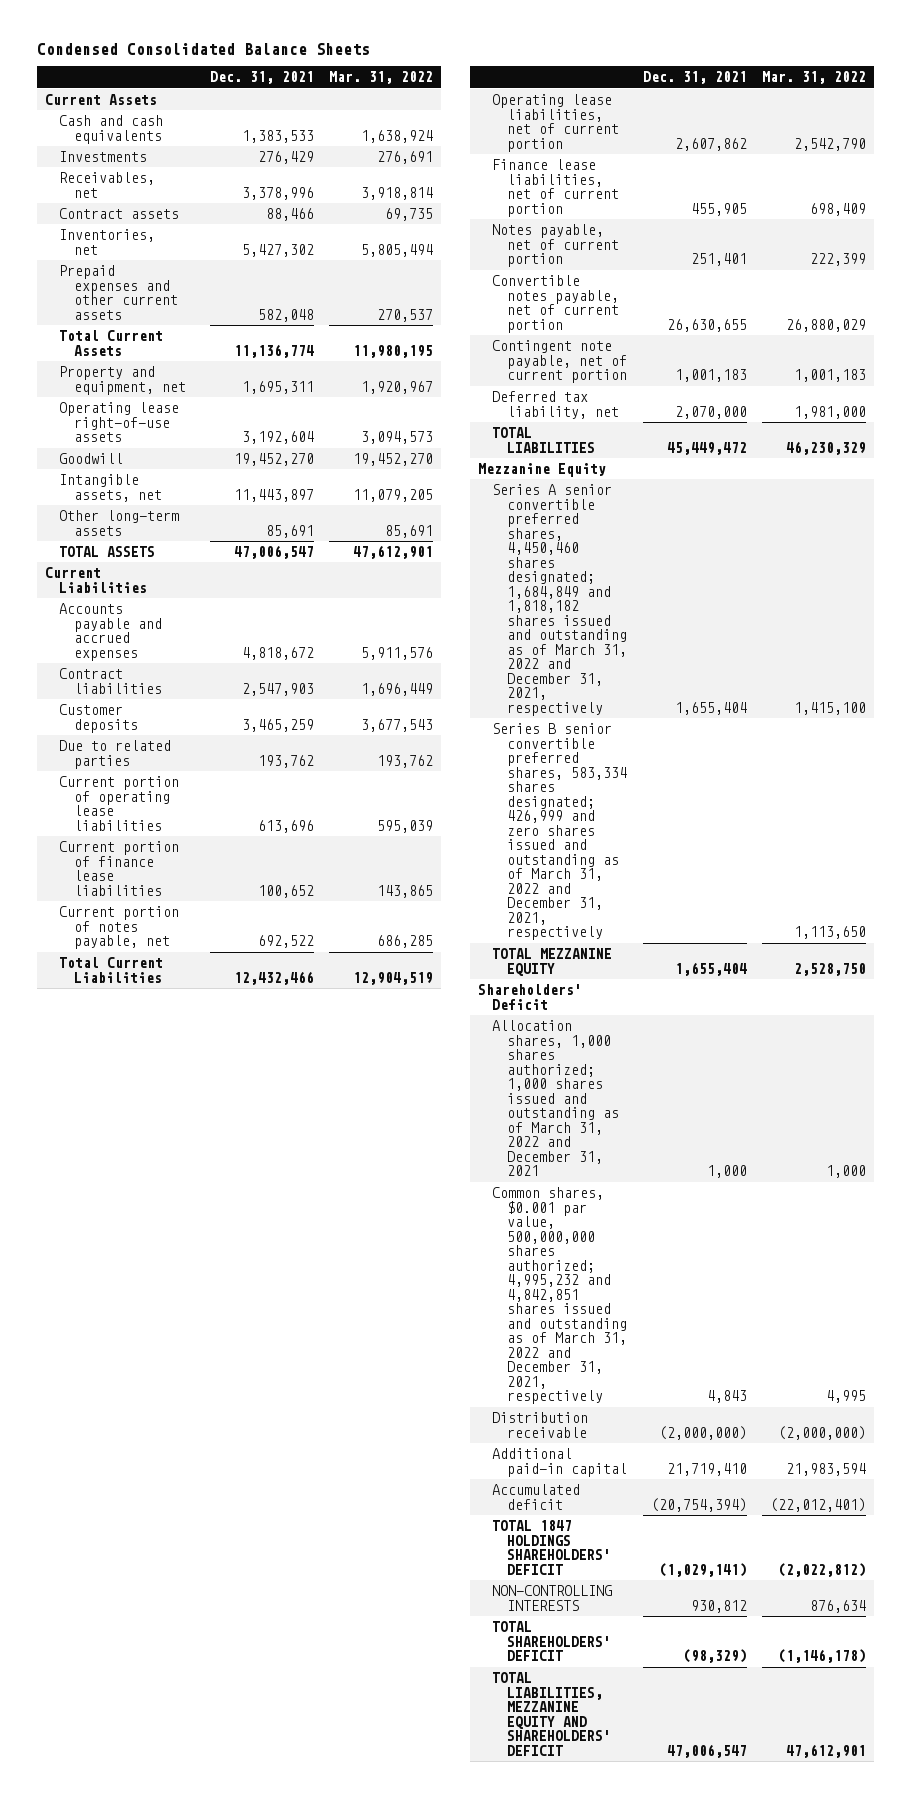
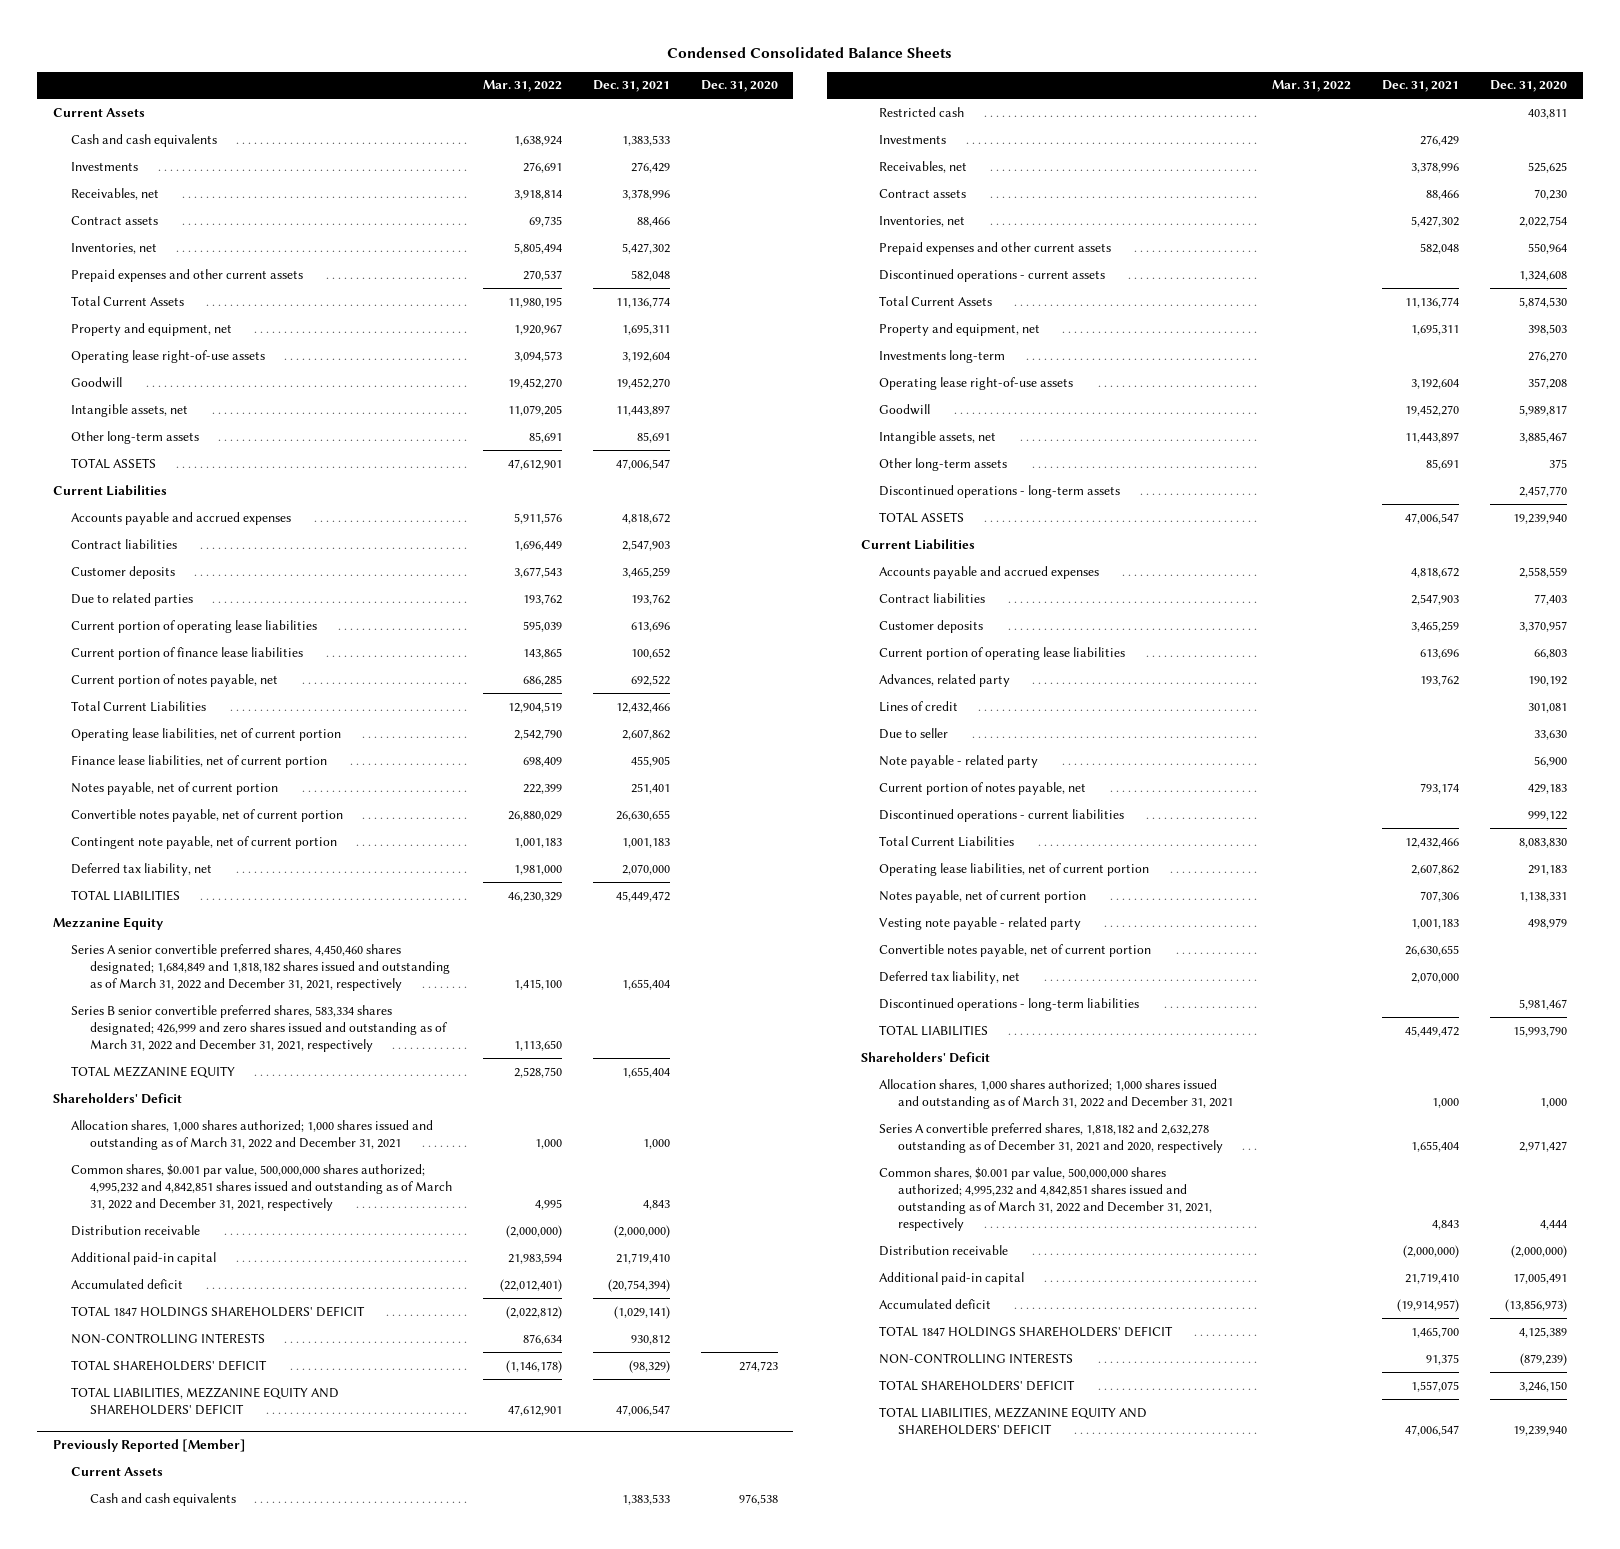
none -> [700,80,778,93] Dec. 31, 2020
none -> [52,1439,246,1453] Previously Reported [Member]
none -> [71,1466,164,1476] Current Assets
none -> [89,1492,236,1506] Cash and cash equivalents
none -> [879,106,965,117] Restricted cash
none -> [879,134,947,144] Investments
none -> [879,160,968,173] Receivables, net
none -> [879,188,967,198] Contract assets
none -> [879,215,966,227] Inventories, net
none -> [879,241,1112,255] Prepaid expenses and other current assets
none -> [879,268,1106,282] Discontinued operations - current assets
none -> [879,295,993,306] Total Current Assets
none -> [879,322,1041,336] Property and equipment, net
none -> [879,349,1006,363] Investments long-term
none -> [879,376,1074,390] Operating lease right-of-use assets
none -> [879,403,931,415] Goodwill
none -> [879,430,997,444] Intangible assets, net
none -> [879,457,1008,471] Other long-term assets
none -> [879,484,1121,498] Discontinued operations - long-term assets
none -> [879,511,965,523] TOTAL ASSETS
none -> [860,538,975,550] Current Liabilities
none -> [879,565,1100,579] Accounts payable and accrued expenses
none -> [879,592,986,603] Contract liabilities
none -> [879,619,984,633] Customer deposits
none -> [879,646,1126,660] Current portion of operating lease liabilities
none -> [879,673,1011,687] Advances, related party
none -> [879,700,959,712] Lines of credit
none -> [879,727,949,739] Due to seller
none -> [879,754,1039,768] Note payable - related party
none -> [879,781,1087,795] Current portion of notes payable, net
none -> [879,808,1125,822] Discontinued operations - current liabilities
none -> [879,835,1015,847] Total Current Liabilities
none -> [879,862,1150,876] Operating lease liabilities, net of current portion
none -> [879,889,1087,903] Notes payable, net of current portion
none -> [879,916,1082,930] Vesting note payable - related party
none -> [879,943,1152,957] Convertible notes payable, net of current portion
none -> [879,970,1021,984] Deferred tax liability, net
none -> [879,997,1140,1011] Discontinued operations - long-term liabilities
none -> [879,1024,989,1036] TOTAL LIABILITIES
none -> [860,1051,990,1063] Shareholders' Deficit
none -> [879,1078,1233,1109] Allocation shares, 1,000 shares authorized; 1,000 shares issued and outstanding as of March 31, 2022 and December 31, 2021
none -> [879,1122,1223,1153] Series A convertible preferred shares, 1,818,182 and 2,632,278 outstanding as of December 31, 2021 and 2020, respectively
none -> [879,1166,1212,1231] Common shares, $0.001 par value, 500,000,000 shares authorized; 4,995,232 and 4,842,851 shares issued and outstanding as of March 31, 2022 and December 31, 2021, respectively
none -> [879,1244,1009,1256] Distribution receivable
none -> [879,1271,1025,1285] Additional paid-in capital
none -> [879,1298,992,1309] Accumulated deficit
none -> [879,1325,1174,1337] TOTAL 1847 HOLDINGS SHAREHOLDERS' DEFICIT
none -> [879,1352,1074,1364] NON-CONTROLLING INTERESTS
none -> [879,1379,1076,1391] TOTAL SHAREHOLDERS' DEFICIT
none -> [879,1406,1148,1435] TOTAL LIABILITIES, MEZZANINE EQUITY AND SHAREHOLDERS' DEFICIT

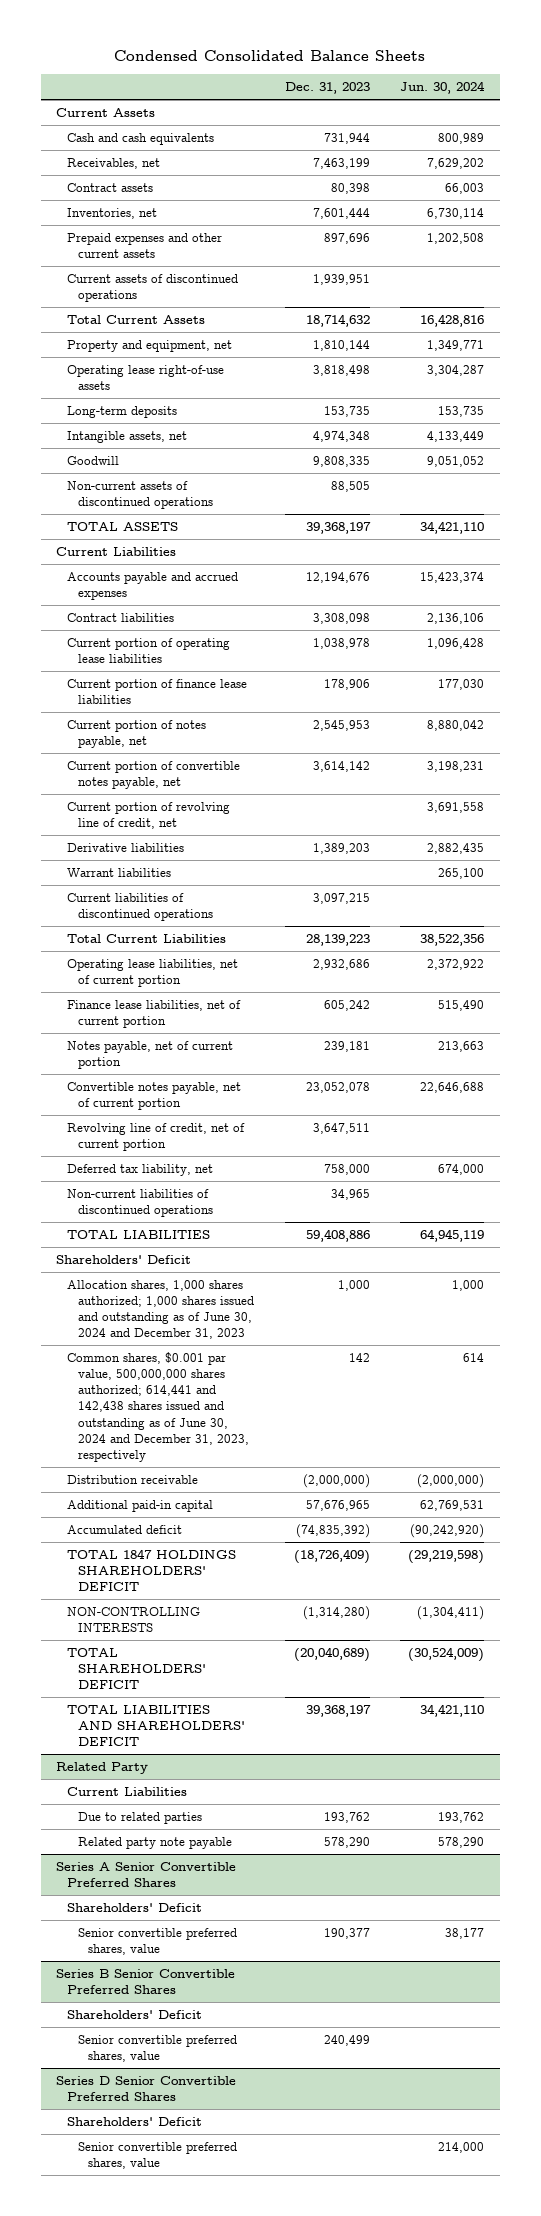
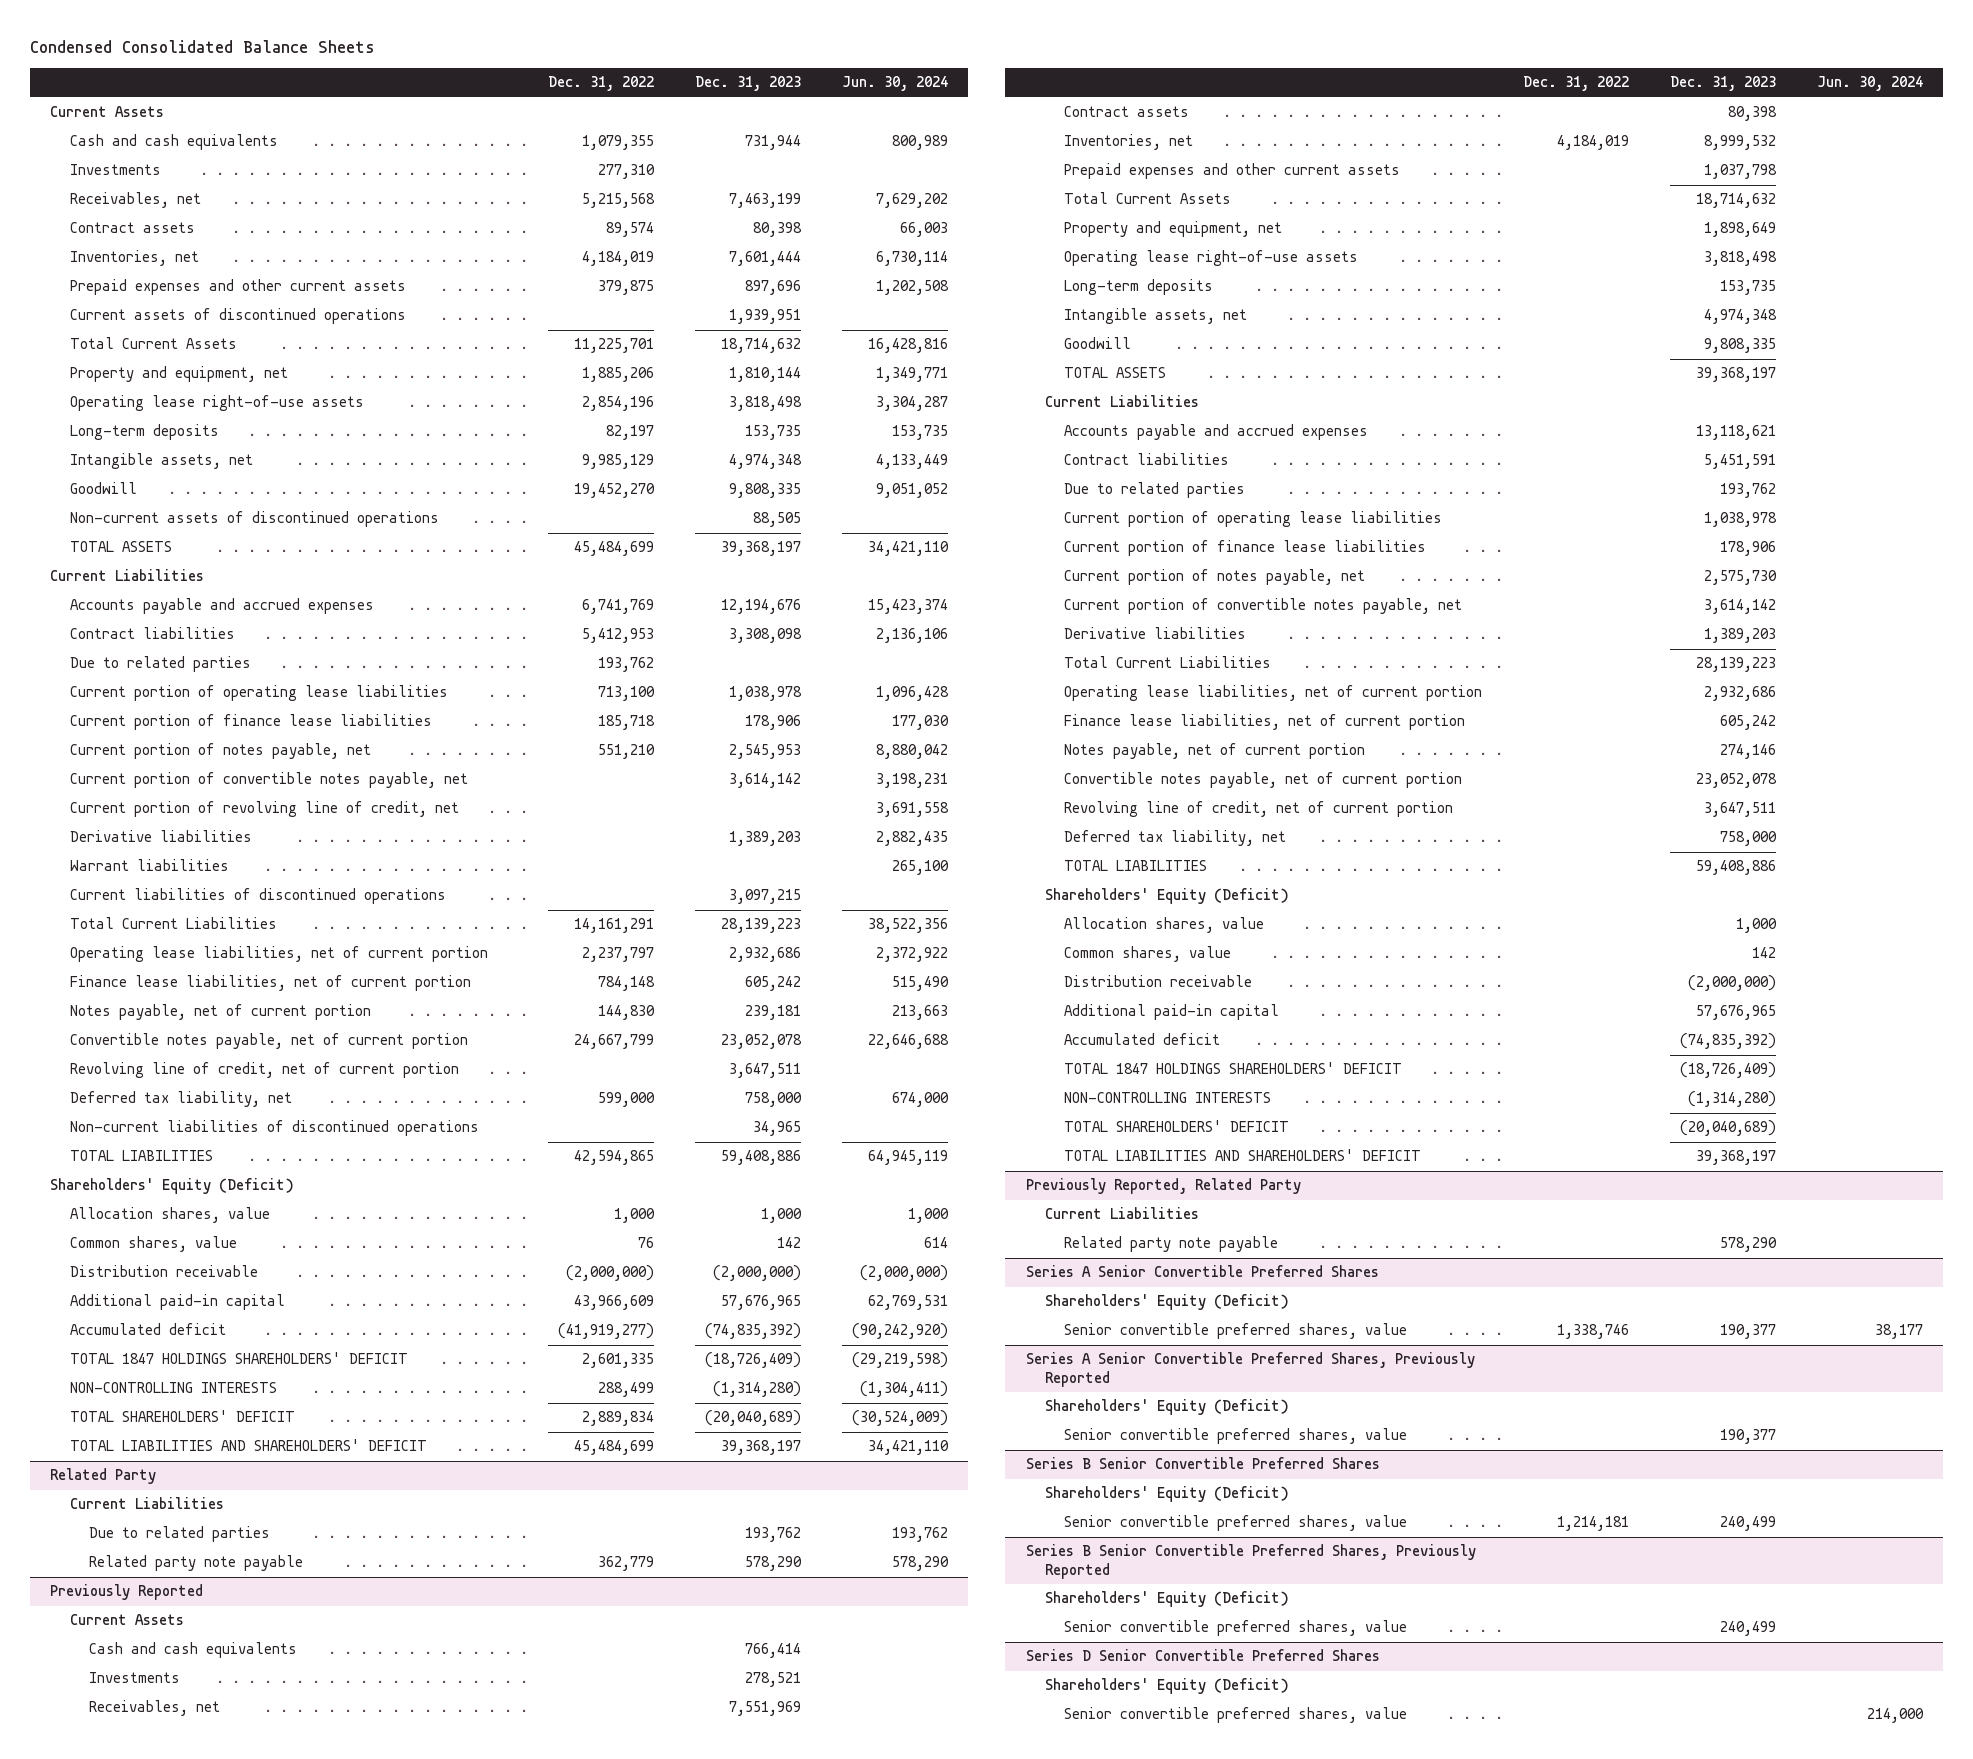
none -> [547,76,654,92] Dec. 31, 2022
none -> [69,164,161,176] Investments
none -> [69,656,251,673] Due to related parties
[56,1254,192,1264] Shareholders' Deficit -> [50,1178,295,1195] Shareholders' Equity (Deficit)
[67,1279,254,1340] Allocation shares, 1,000 shares authorized; 1,000 shares issued and outstanding as of June 30, 2024 and December 31, 2023 -> [69,1207,270,1224] Allocation shares, value
[67,1351,249,1463] Common shares, $0.001 par value, 500,000,000 shares authorized; 614,441 and 142,438 shares issued and outstanding as of June 30, 2024 and December 31, 2023, respectively -> [69,1236,237,1253] Common shares, value
none -> [50,1584,204,1601] Previously Reported
none -> [69,1614,184,1626] Current Assets
none -> [89,1642,298,1659] Cash and cash equivalents
none -> [89,1672,181,1684] Investments
none -> [89,1700,221,1717] Receivables, net
none -> [1064,106,1190,118] Contract assets
none -> [1064,134,1194,151] Inventories, net
none -> [1064,163,1401,180] Prepaid expenses and other current assets
none -> [1064,192,1232,205] Total Current Assets
none -> [1064,221,1283,238] Property and equipment, net
none -> [1064,250,1359,267] Operating lease right-of-use assets
none -> [1064,279,1214,296] Long-term deposits
none -> [1064,308,1248,325] Intangible assets, net
none -> [1064,337,1132,350] Goodwill
none -> [1064,367,1167,379] TOTAL ASSETS
none -> [1044,395,1199,408] Current Liabilities
none -> [1064,424,1369,441] Accounts payable and accrued expenses
none -> [1064,453,1230,466] Contract liabilities
none -> [1064,482,1246,499] Due to related parties
none -> [1064,511,1443,528] Current portion of operating lease liabilities
none -> [1064,540,1427,557] Current portion of finance lease liabilities
none -> [1064,569,1366,586] Current portion of notes payable, net
none -> [1064,598,1463,615] Current portion of convertible notes payable, net
none -> [1064,627,1247,640] Derivative liabilities
none -> [1064,656,1272,669] Total Current Liabilities
none -> [1064,685,1483,702] Operating lease liabilities, net of current portion
none -> [1064,714,1466,731] Finance lease liabilities, net of current portion
none -> [1064,743,1366,760] Notes payable, net of current portion
none -> [1064,772,1463,789] Convertible notes payable, net of current portion
none -> [1064,801,1454,818] Revolving line of credit, net of current portion
none -> [1064,830,1287,847] Deferred tax liability, net
none -> [1064,860,1208,872] TOTAL LIABILITIES
none -> [1044,888,1289,905] Shareholders' Equity (Deficit)
none -> [1064,917,1265,934] Allocation shares, value
none -> [1064,946,1232,963] Common shares, value
none -> [1064,975,1253,988] Distribution receivable
none -> [1064,1004,1280,1021] Additional paid-in capital
none -> [1064,1033,1221,1046] Accumulated deficit
none -> [1064,1062,1403,1075] TOTAL 1847 HOLDINGS SHAREHOLDERS' DEFICIT
none -> [1064,1092,1272,1104] NON-CONTROLLING INTERESTS
none -> [1064,1120,1290,1133] TOTAL SHAREHOLDERS' DEFICIT
none -> [1064,1149,1422,1162] TOTAL LIABILITIES AND SHAREHOLDERS' DEFICIT
none -> [1025,1178,1301,1195] Previously Reported, Related Party
none -> [1044,1207,1199,1220] Current Liabilities
none -> [1064,1236,1279,1253] Related party note payable
[67,1902,203,1912] Shareholders' Deficit -> [1044,1294,1289,1311] Shareholders' Equity (Deficit)
none -> [1025,1352,1475,1388] Series A Senior Convertible Preferred Shares, Previously Reported
none -> [1044,1399,1289,1416] Shareholders' Equity (Deficit)
none -> [1064,1428,1408,1445] Senior convertible preferred shares, value
[67,2009,203,2019] Shareholders' Deficit -> [1044,1486,1289,1503] Shareholders' Equity (Deficit)
none -> [1025,1544,1476,1580] Series B Senior Convertible Preferred Shares, Previously Reported
none -> [1044,1591,1289,1608] Shareholders' Equity (Deficit)
none -> [1064,1620,1408,1637] Senior convertible preferred shares, value
[67,2116,203,2126] Shareholders' Deficit -> [1044,1678,1289,1695] Shareholders' Equity (Deficit)

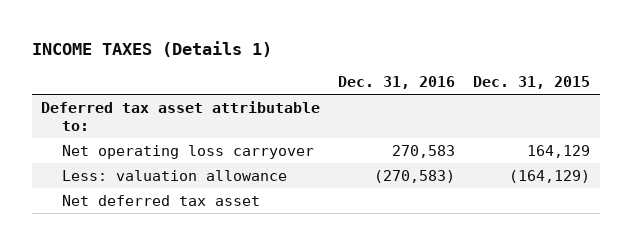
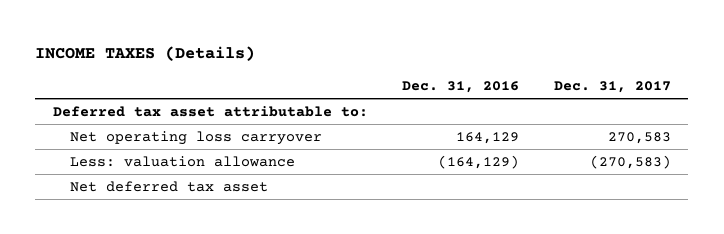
[32,40,273,57] INCOME TAXES (Details 1) -> [35,46,256,62] INCOME TAXES (Details)
[473,76,591,90] Dec. 31, 2015 -> none
none -> [553,81,671,94] Dec. 31, 2017
[392,144,456,158] 270,583 -> [456,131,520,144] 164,129
[374,169,456,183] (270,583) -> [438,154,520,169] (164,129)

